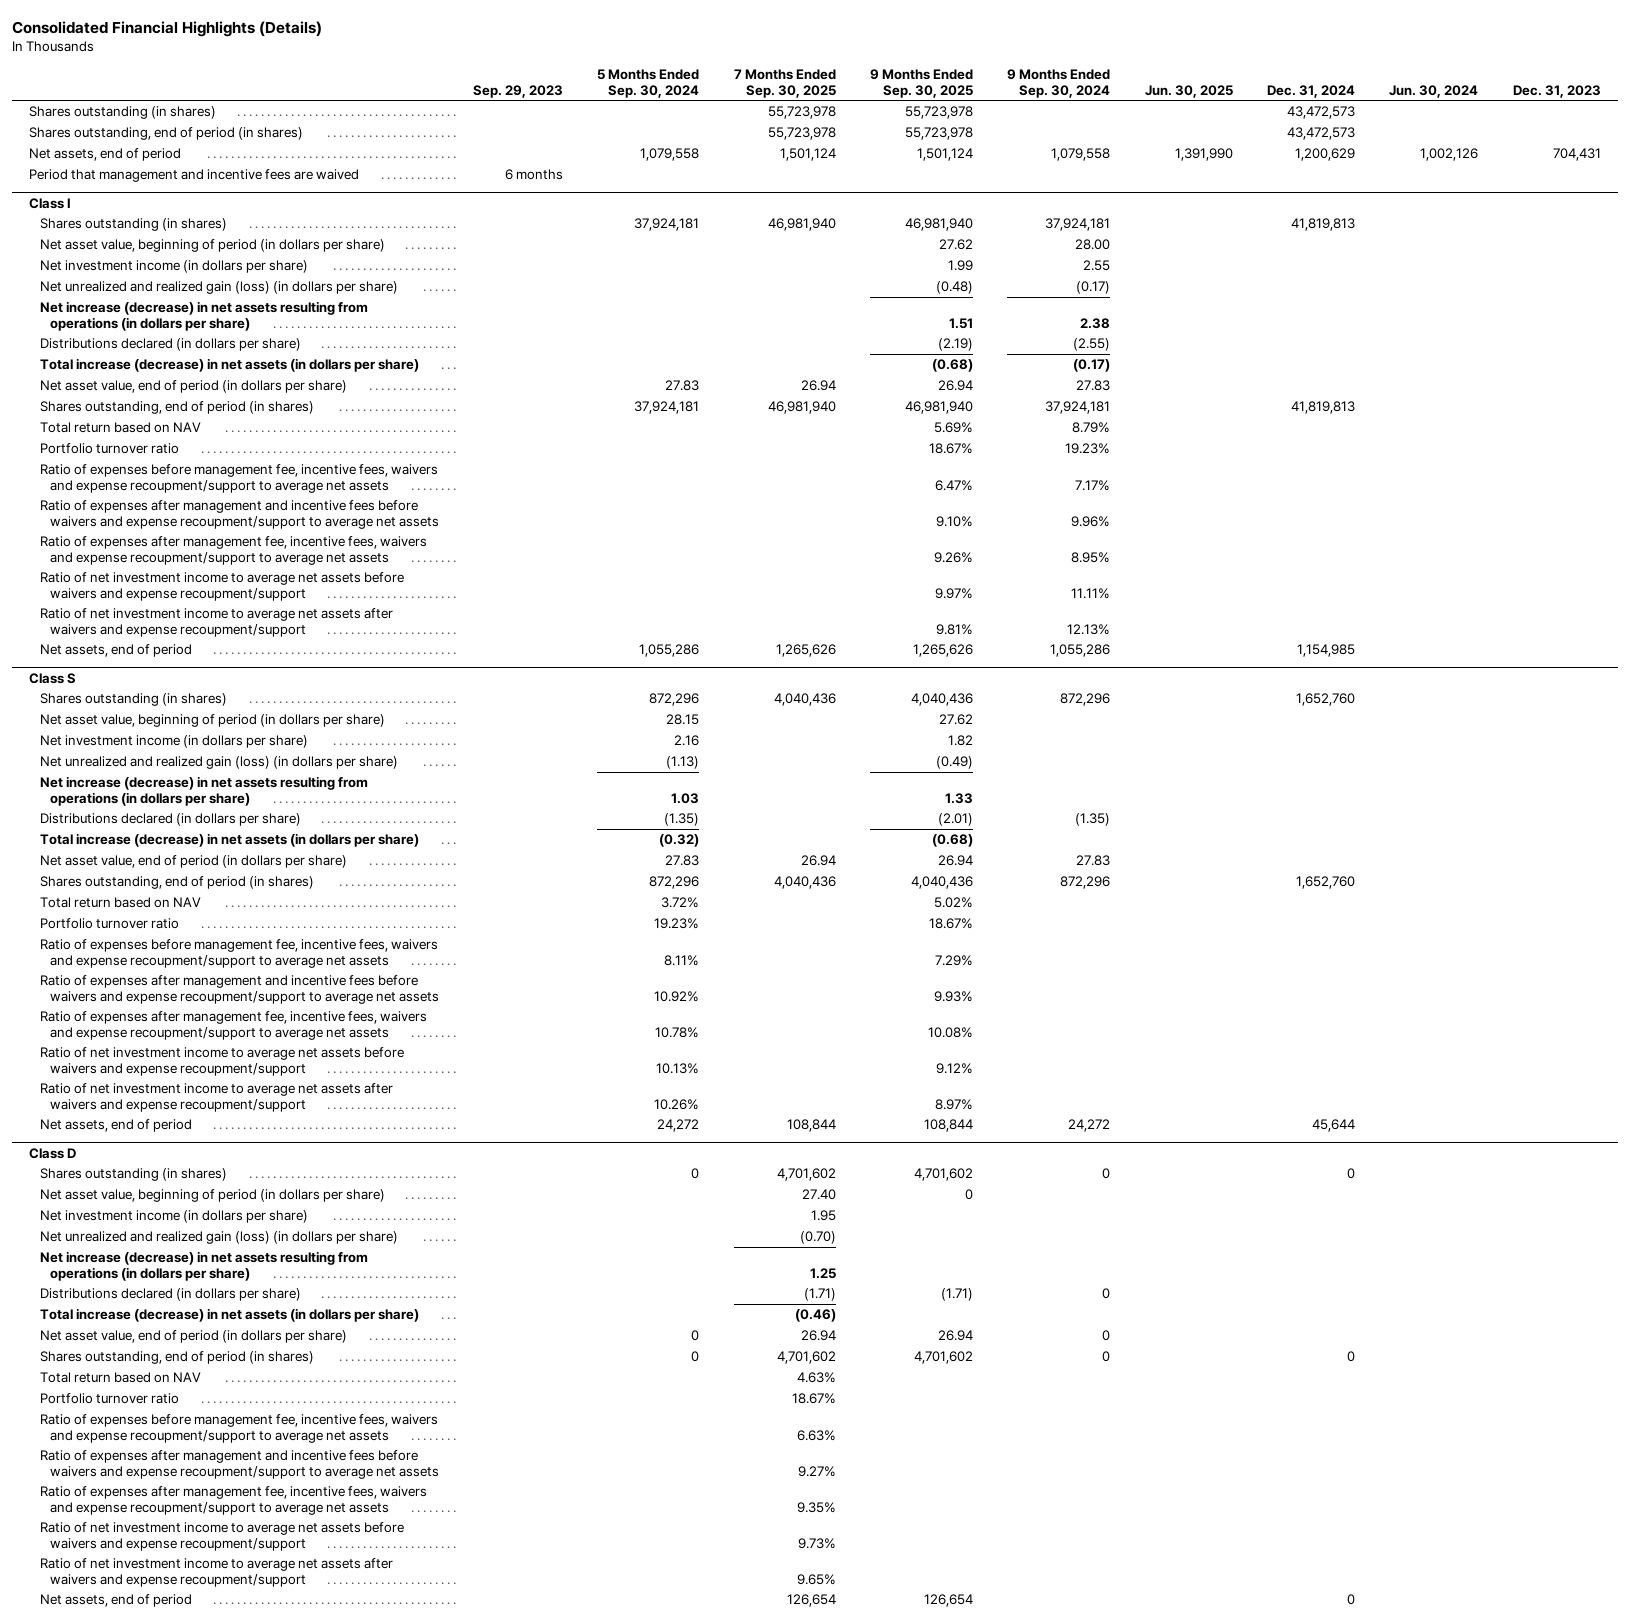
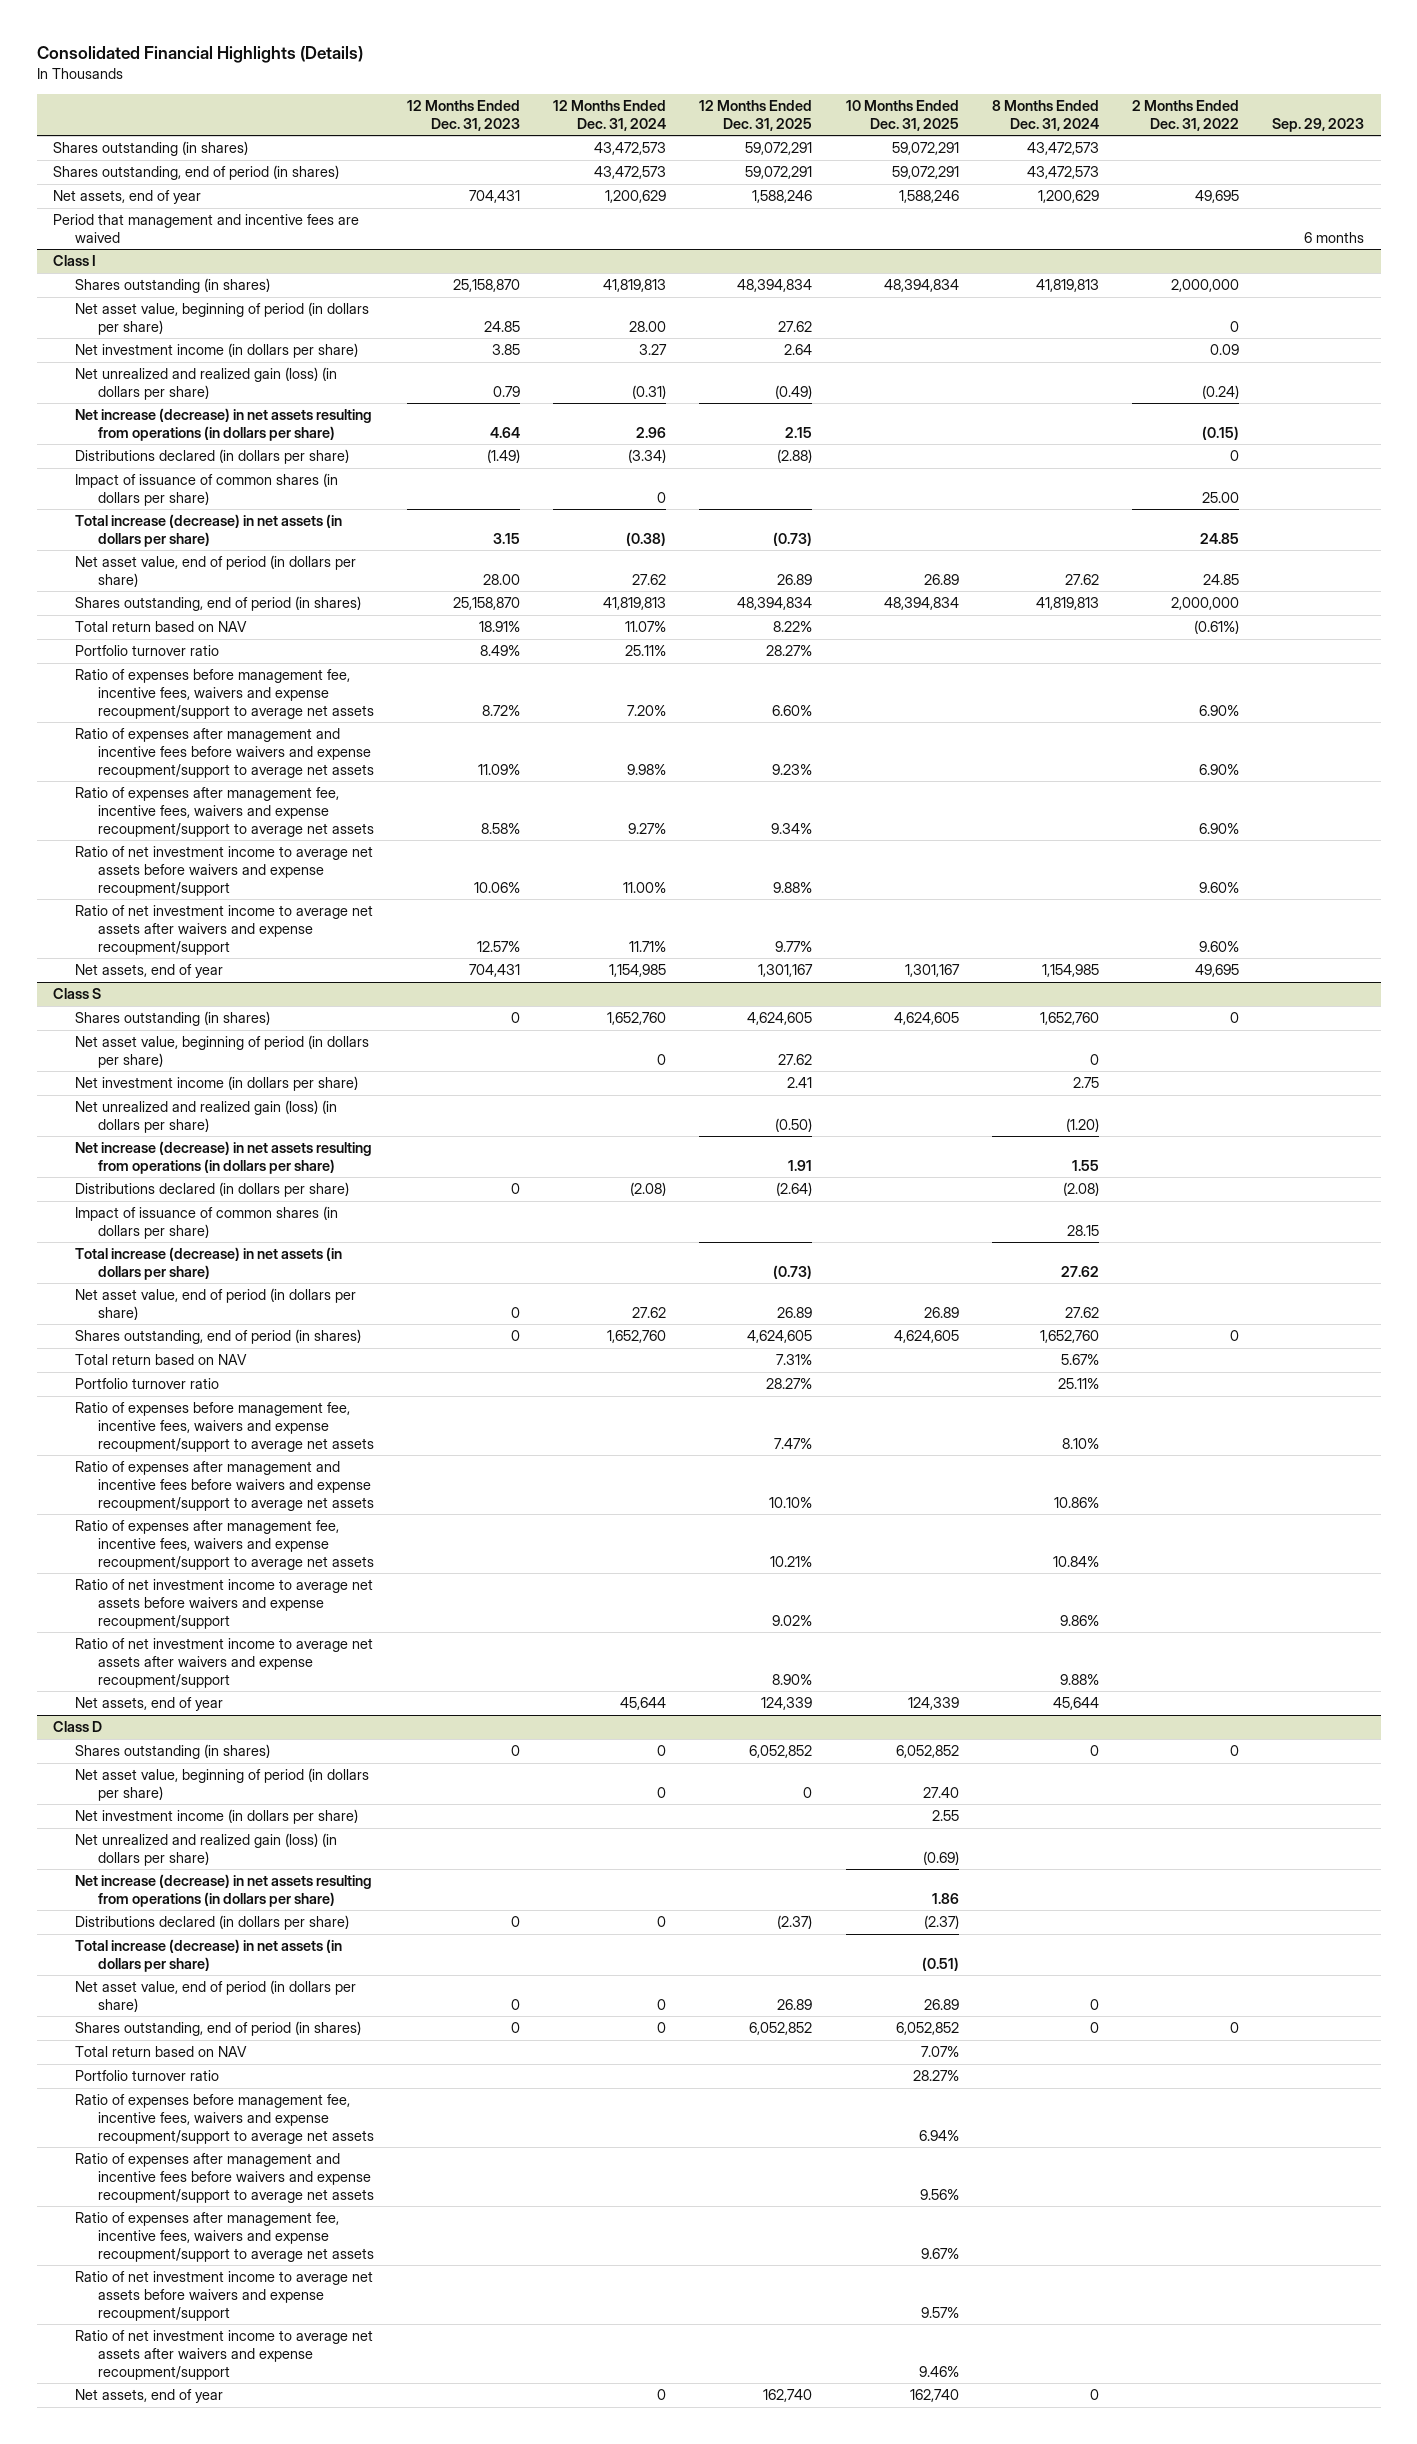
[597,69,700,98] 5 Months Ended Sep. 30, 2024 -> none
[733,69,836,98] 7 Months Ended Sep. 30, 2025 -> none
[869,69,973,98] 9 Months Ended Sep. 30, 2025 -> none
[1007,69,1111,98] 9 Months Ended Sep. 30, 2024 -> none
[1144,84,1233,98] Jun. 30, 2025 -> none
[1266,84,1355,98] Dec. 31, 2024 -> none
[1389,84,1479,98] Jun. 30, 2024 -> none
[1512,84,1601,98] Dec. 31, 2023 -> none
none -> [406,99,520,131] 12 Months Ended Dec. 31, 2023
none -> [553,99,667,131] 12 Months Ended Dec. 31, 2024
none -> [699,99,813,131] 12 Months Ended Dec. 31, 2025
none -> [845,99,959,131] 10 Months Ended Dec. 31, 2025
none -> [991,99,1099,131] 8 Months Ended Dec. 31, 2024
none -> [1131,99,1239,131] 2 Months Ended Dec. 31, 2022
[29,148,182,162] Net assets, end of period -> [53,190,202,205] Net assets, end of year
none -> [75,473,339,506] Impact of issuance of common shares (in dollars per share)
[39,644,192,658] Net assets, end of period -> [75,964,224,979] Net assets, end of year
none -> [75,1206,339,1239] Impact of issuance of common shares (in dollars per share)
[39,1119,192,1133] Net assets, end of period -> [75,1697,224,1712] Net assets, end of year
[39,1594,192,1608] Net assets, end of period -> [75,2389,224,2404] Net assets, end of year

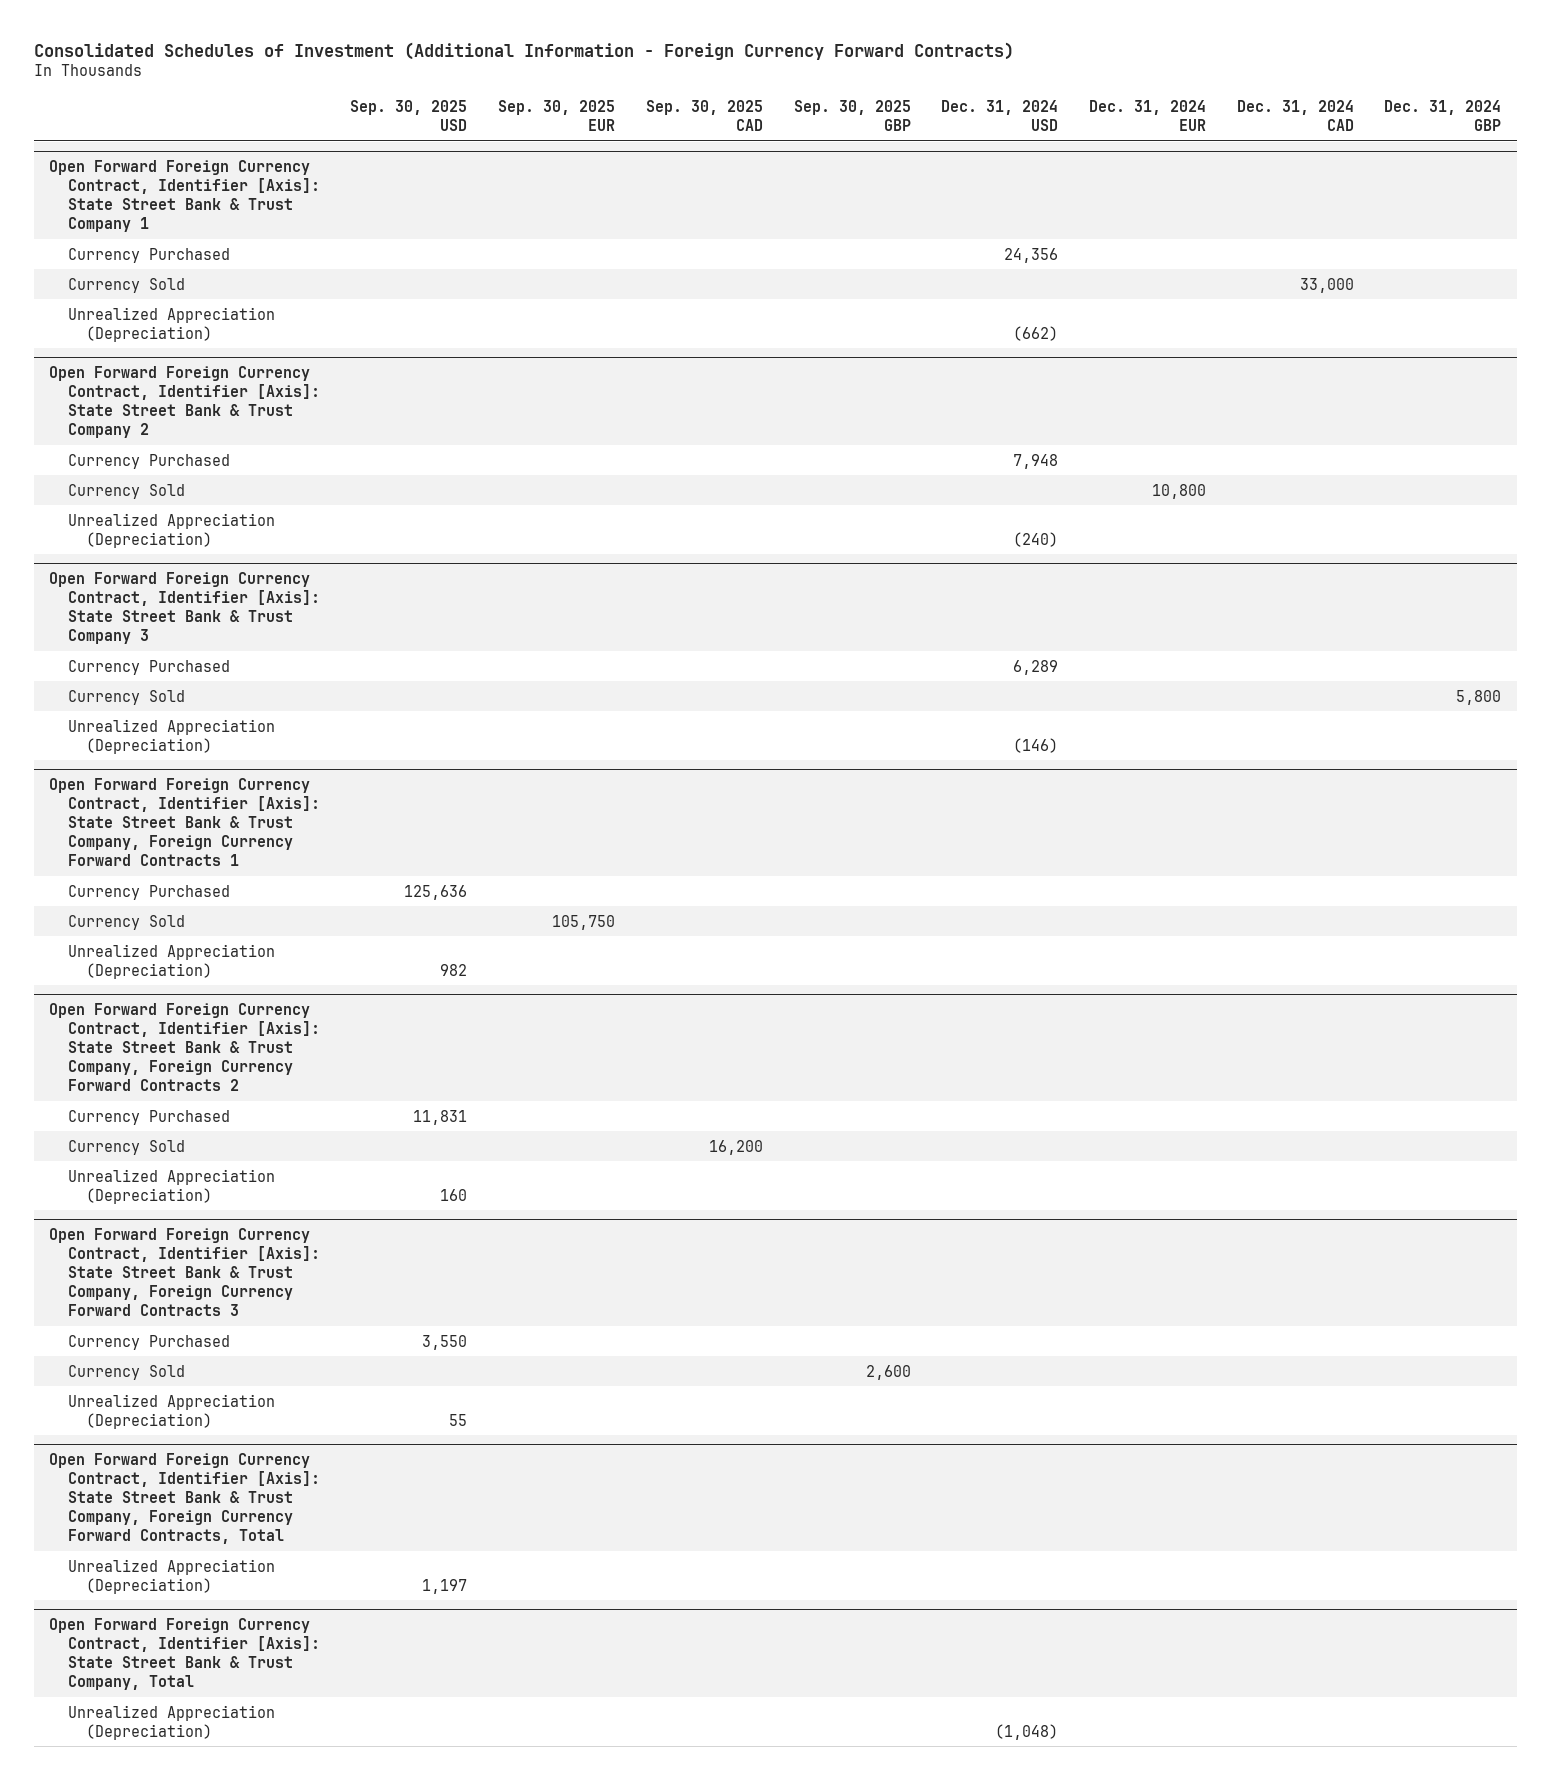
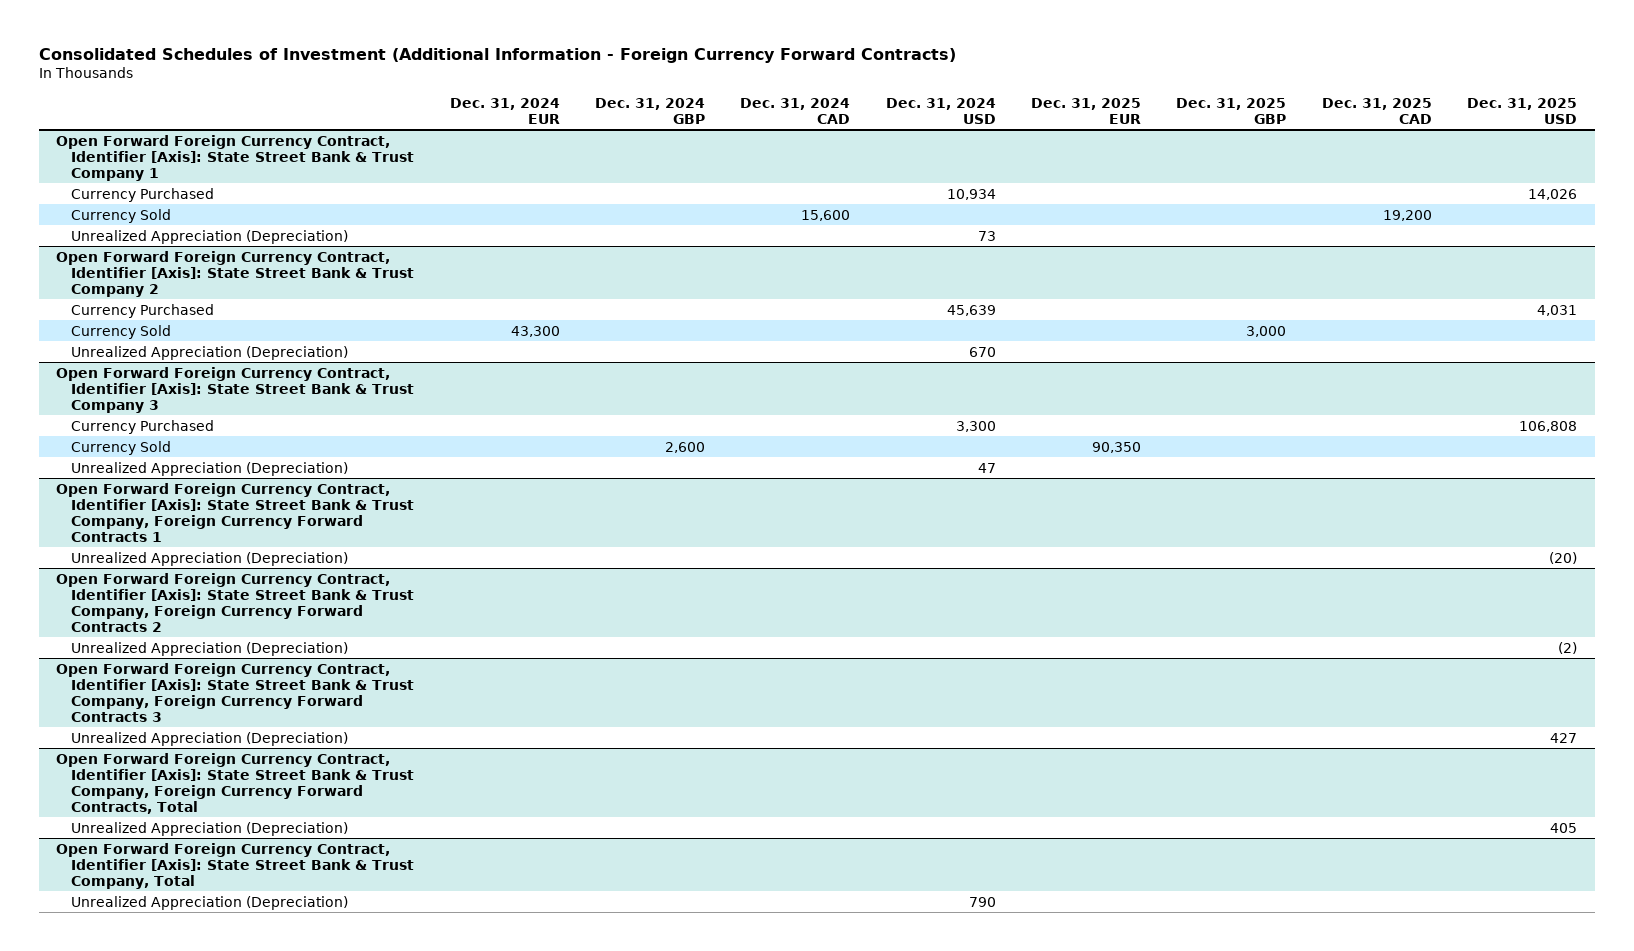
[350,99,468,131] Sep. 30, 2025 USD -> none
[498,99,616,131] Sep. 30, 2025 EUR -> none
[645,99,763,131] Sep. 30, 2025 CAD -> none
[793,99,911,131] Sep. 30, 2025 GBP -> none
none -> [1031,97,1142,124] Dec. 31, 2025 EUR
none -> [1176,97,1287,124] Dec. 31, 2025 GBP
none -> [1321,97,1432,124] Dec. 31, 2025 CAD
none -> [1467,97,1578,124] Dec. 31, 2025 USD
[1004,247,1059,263] 24,356 -> [946,188,996,200] 10,934
[1299,277,1354,293] 33,000 -> [801,209,851,221] 15,600
[1013,325,1059,341] (662) -> [977,230,996,241] 73
[1013,453,1059,469] 7,948 -> [946,304,996,316] 45,639
[1151,483,1206,499] 10,800 -> [510,325,560,337] 43,300
[1013,531,1059,547] (240) -> [968,346,996,357] 670
[1013,659,1059,675] 6,289 -> [955,420,996,432] 3,300
[1456,689,1502,705] 5,800 -> [665,441,706,453] 2,600
[1013,737,1059,753] (146) -> [977,462,996,473] 47
[67,884,230,900] Currency Purchased -> none
[67,914,185,930] Currency Sold -> none
[67,1109,230,1125] Currency Purchased -> none
[67,1139,185,1155] Currency Sold -> none
[67,1334,230,1350] Currency Purchased -> none
[67,1364,185,1380] Currency Sold -> none
[995,1723,1059,1740] (1,048) -> [968,896,996,907] 790

